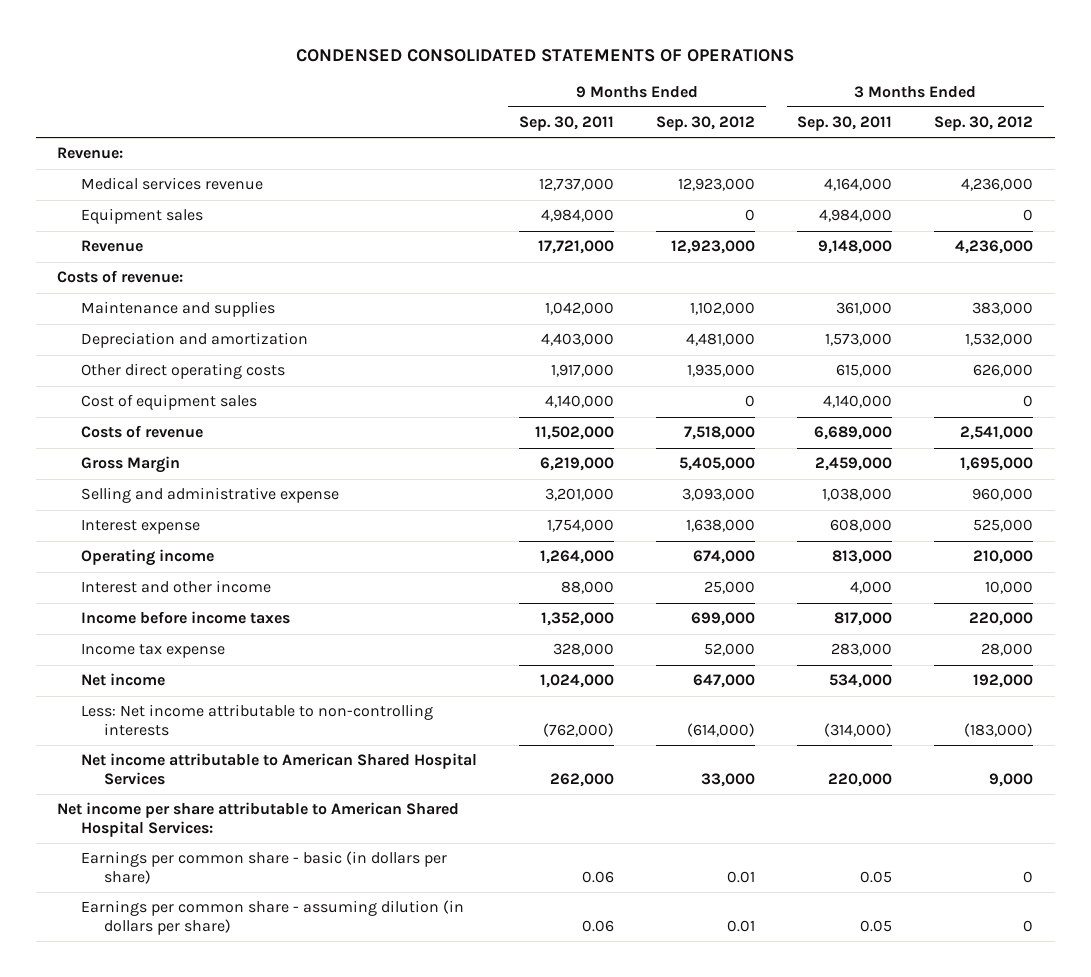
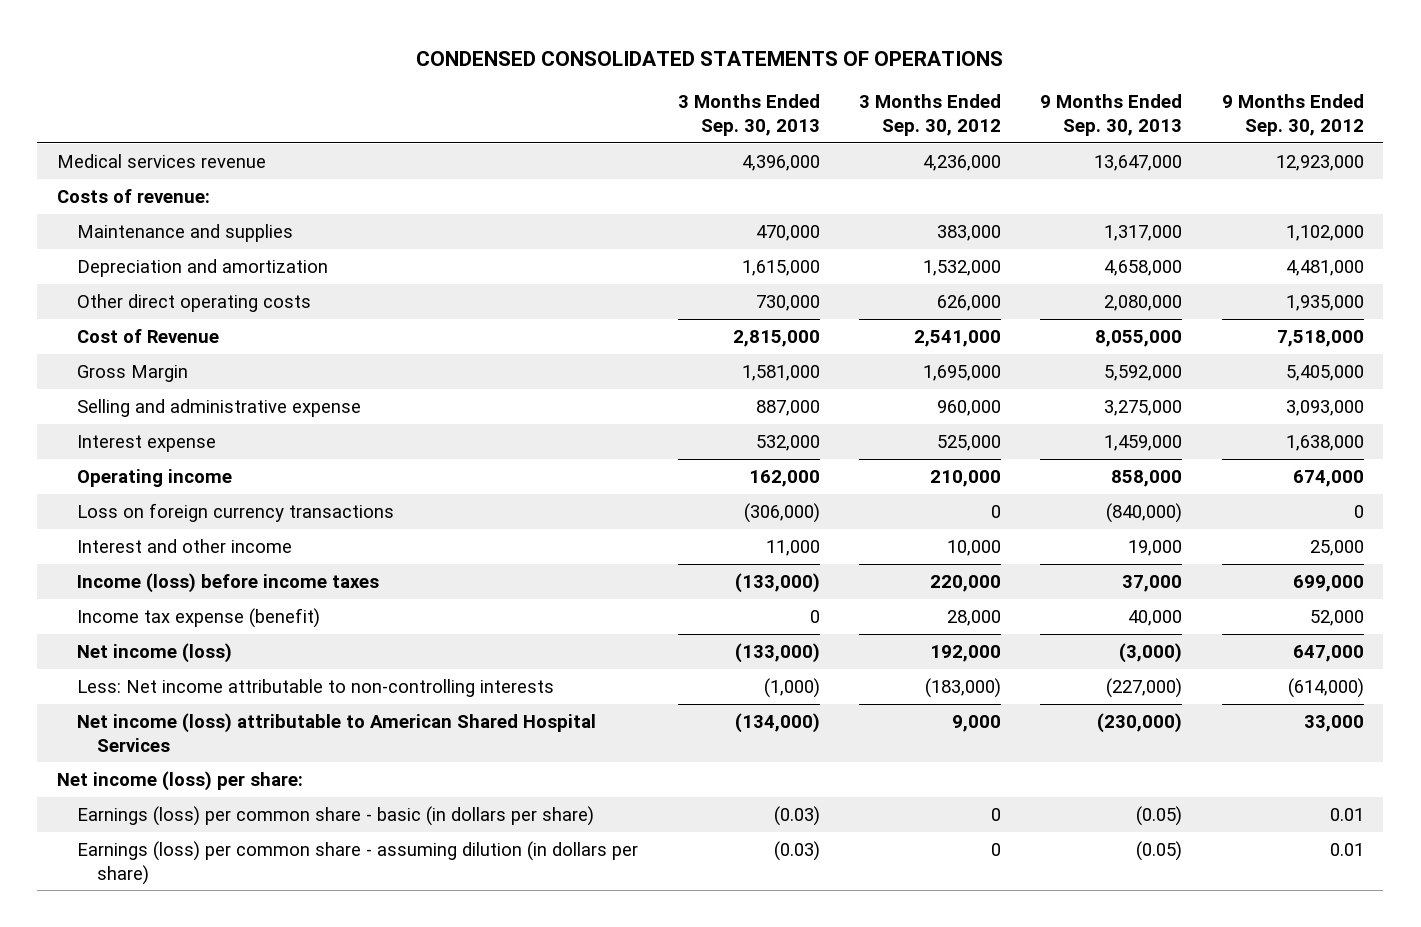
[518,116,614,132] Sep. 30, 2011 -> none
[797,116,893,132] Sep. 30, 2011 -> none
none -> [677,94,820,136] 3 Months Ended Sep. 30, 2013
none -> [1040,94,1183,136] 9 Months Ended Sep. 30, 2013
[57,147,124,160] Revenue: -> none
[80,208,203,225] Equipment sales -> none
[80,240,143,253] Revenue -> none
[80,394,257,411] Cost of equipment sales -> none
[80,425,203,439] Costs of revenue -> [77,328,220,343] Cost of Revenue
none -> [77,502,395,522] Loss on foreign currency transactions
[80,611,290,625] Income before income taxes -> [77,572,380,593] Income (loss) before income taxes
[80,643,225,659] Income tax expense -> [77,607,321,628] Income tax expense (benefit)
[80,673,165,687] Net income -> [77,642,233,663] Net income (loss)
[80,753,477,786] Net income attributable to American Shared Hospital Services -> [77,712,597,752] Net income (loss) attributable to American Shared Hospital Services
[57,802,460,838] Net income per share attributable to American Shared Hospital Services: -> [57,770,304,791] Net income (loss) per share:
[80,851,447,885] Earnings per common share - basic (in dollars per share) -> [77,805,595,826] Earnings (loss) per common share - basic (in dollars per share)
[80,900,464,936] Earnings per common share - assuming dilution (in dollars per share) -> [77,840,639,885] Earnings (loss) per common share - assuming dilution (in dollars per share)

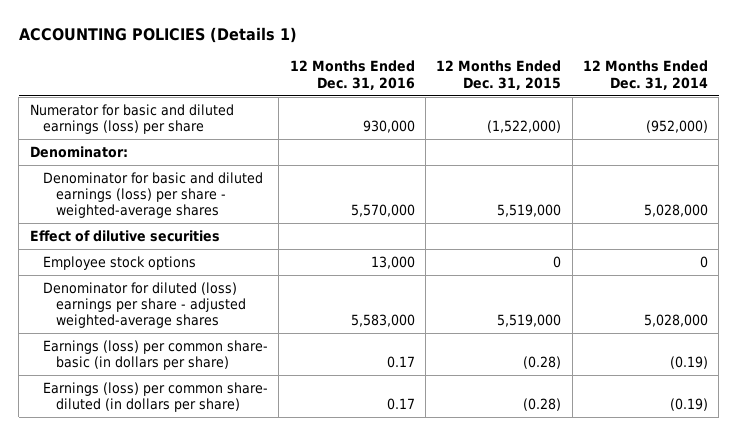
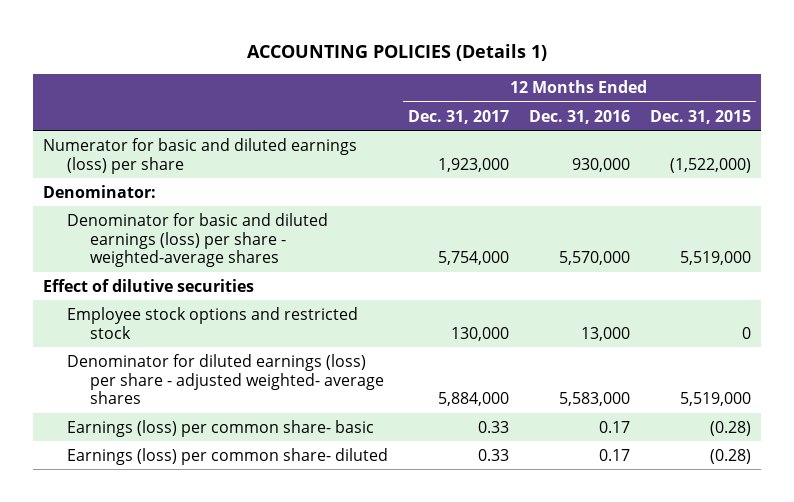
[582,60,708,90] 12 Months Ended Dec. 31, 2014 -> none
none -> [407,109,509,124] Dec. 31, 2017
[43,255,197,270] Employee stock options -> [66,306,358,339] Employee stock options and restricted stock
[43,281,247,329] Denominator for diluted (loss) earnings per share - adjusted weighted-average shares -> [66,353,384,405] Denominator for diluted earnings (loss) per share - adjusted weighted- average shares
[43,339,269,371] Earnings (loss) per common share- basic (in dollars per share) -> [66,419,374,437] Earnings (loss) per common share- basic
[43,381,269,413] Earnings (loss) per common share- diluted (in dollars per share) -> [66,447,388,465] Earnings (loss) per common share- diluted

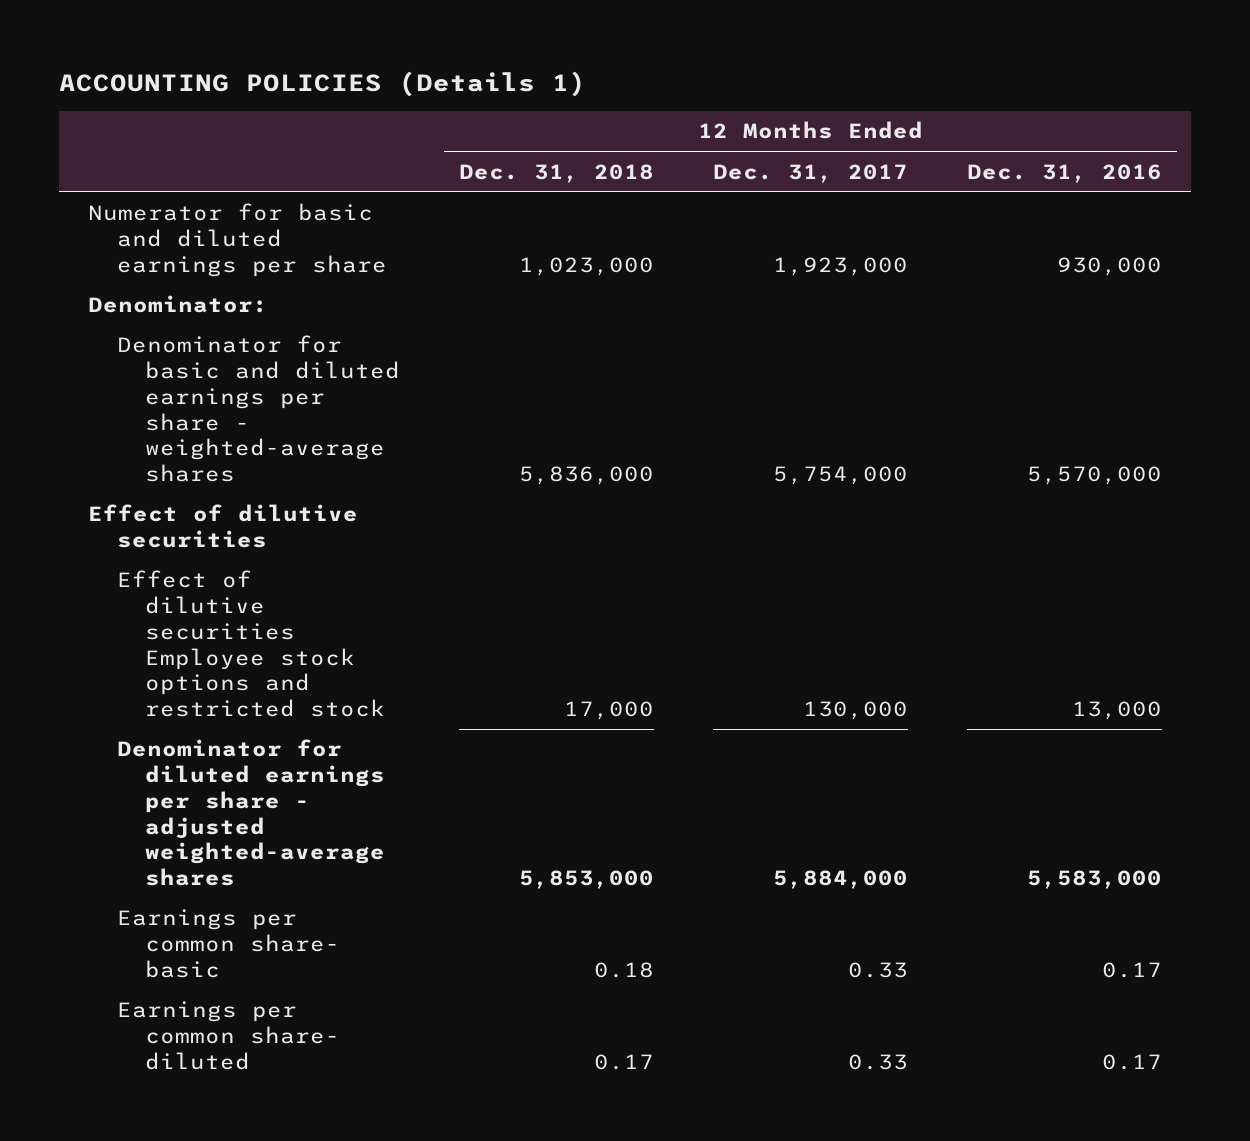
[649,109,751,124] Dec. 31, 2015 -> none
none -> [459,163,655,183] Dec. 31, 2018
[43,137,358,174] Numerator for basic and diluted earnings (loss) per share -> [88,203,387,277] Numerator for basic and diluted earnings per share
[66,212,328,268] Denominator for basic and diluted earnings (loss) per share - weighted-average shares -> [116,335,401,483] Denominator for basic and diluted earnings per share - weighted-average shares
[66,306,358,339] Employee stock options and restricted stock -> [116,570,386,718] Effect of dilutive securities Employee stock options and restricted stock
[66,353,384,405] Denominator for diluted earnings (loss) per share - adjusted weighted- average shares -> [116,739,386,887] Denominator for diluted earnings per share - adjusted weighted-average shares
[66,419,374,437] Earnings (loss) per common share- basic -> [116,909,341,978] Earnings per common share- basic
[66,447,388,465] Earnings (loss) per common share- diluted -> [116,1001,341,1070] Earnings per common share- diluted

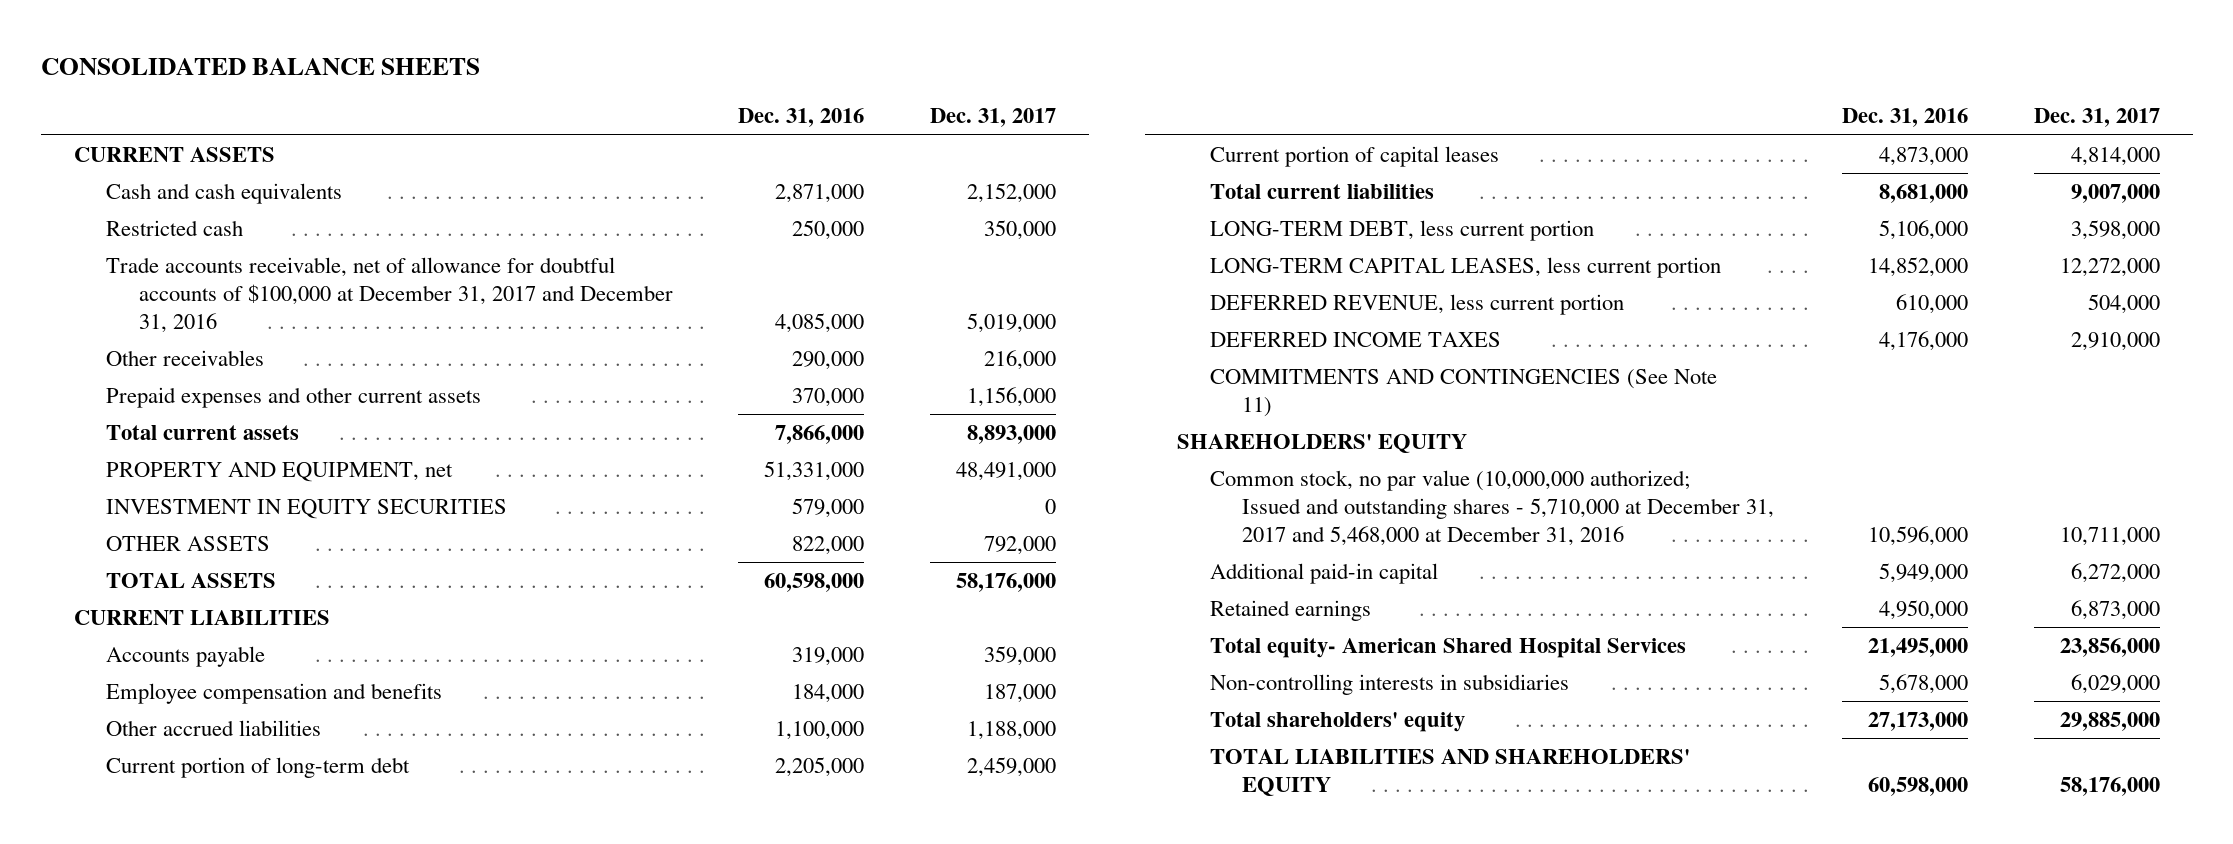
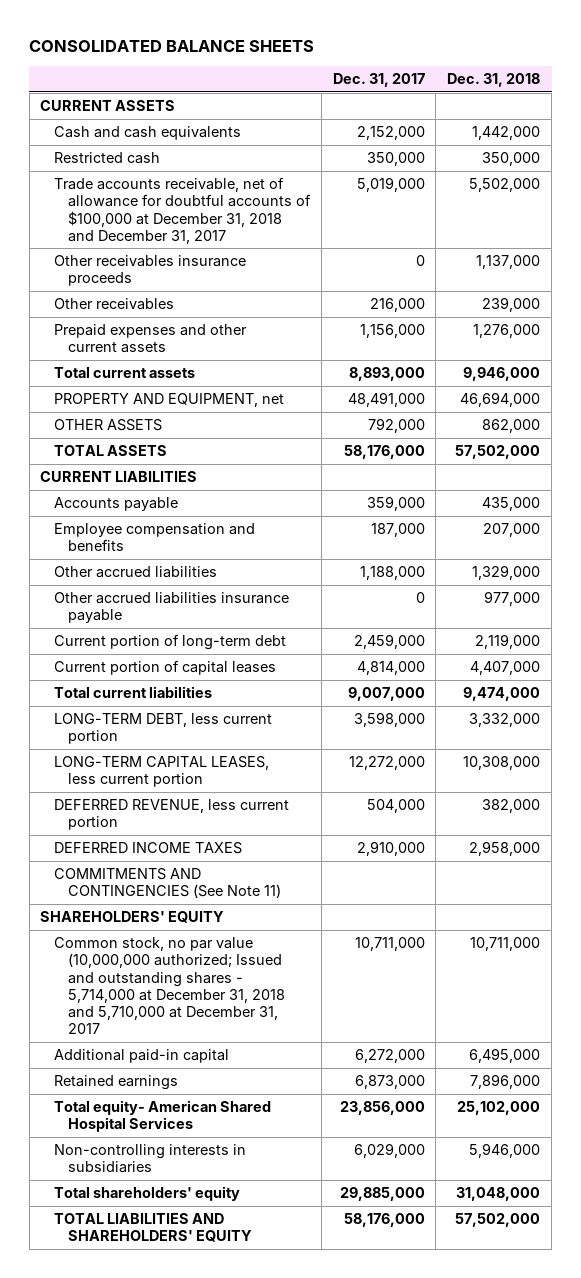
[738,108,865,128] Dec. 31, 2016 -> none
none -> [447,73,541,88] Dec. 31, 2018
[106,256,673,334] Trade accounts receivable, net of allowance for doubtful accounts of $100,000 at December 31, 2017 and December 31, 2016 -> [54,177,311,244] Trade accounts receivable, net of allowance for doubtful accounts of $100,000 at December 31, 2018 and December 31, 2017
none -> [54,255,247,287] Other receivables insurance proceeds
[106,498,508,519] INVESTMENT IN EQUITY SECURITIES -> none
none -> [54,592,290,624] Other accrued liabilities insurance payable
[1209,469,1775,547] Common stock, no par value (10,000,000 authorized; Issued and outstanding shares - 5,710,000 at December 31, 2017 and 5,468,000 at December 31, 2016 -> [54,937,285,1035] Common stock, no par value (10,000,000 authorized; Issued and outstanding shares - 5,714,000 at December 31, 2018 and 5,710,000 at December 31, 2017

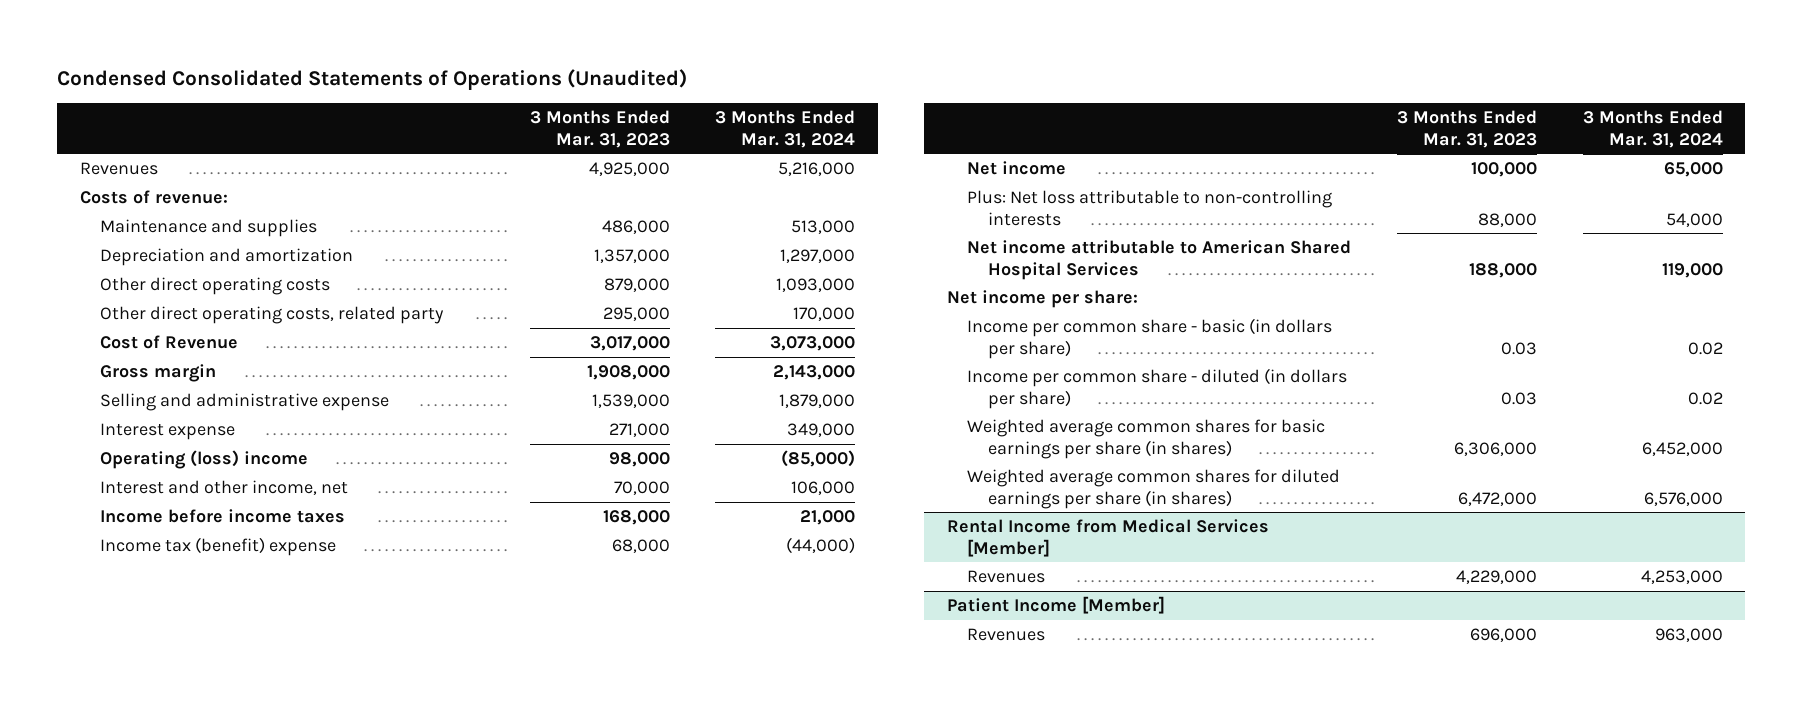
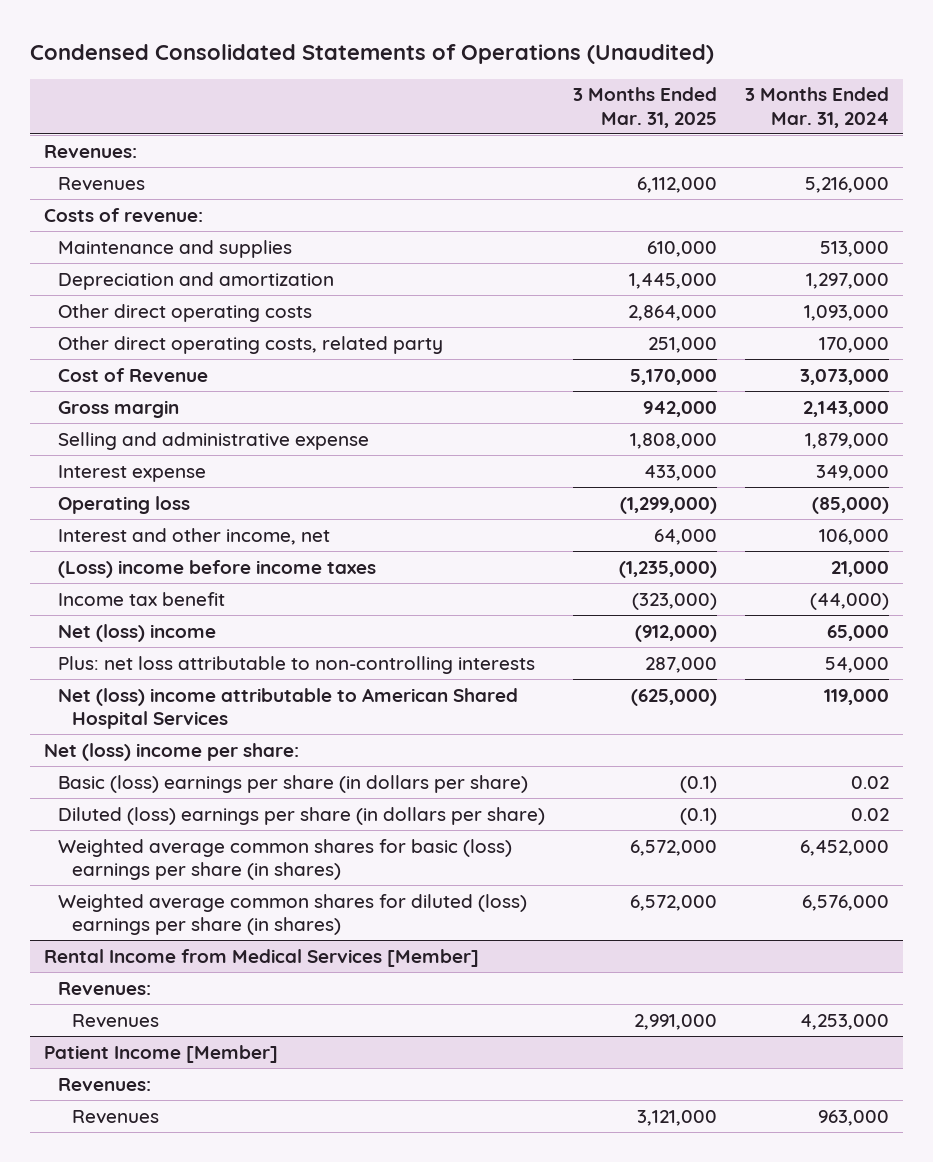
[529,110,670,148] 3 Months Ended Mar. 31, 2023 -> none
none -> [572,87,717,128] 3 Months Ended Mar. 31, 2025
none -> [43,144,137,158] Revenues:
[100,450,309,470] Operating (loss) income -> [58,495,191,514] Operating loss
[100,509,346,524] Income before income taxes -> [58,559,377,578] (Loss) income before income taxes
[100,537,337,557] Income tax (benefit) expense -> [58,591,226,606] Income tax benefit
[967,161,1067,176] Net income -> [58,623,217,642] Net (loss) income
[967,190,1333,226] Plus: Net loss attributable to non-controlling interests -> [58,655,536,674] Plus: net loss attributable to non-controlling interests
[967,240,1352,280] Net income attributable to American Shared Hospital Services -> [58,687,519,729] Net (loss) income attributable to American Shared Hospital Services
[946,290,1138,309] Net income per share: -> [43,742,299,761] Net (loss) income per share:
[967,318,1333,359] Income per common share - basic (in dollars per share) -> [58,774,529,793] Basic (loss) earnings per share (in dollars per share)
[967,368,1348,409] Income per common share - diluted (in dollars per share) -> [58,806,546,825] Diluted (loss) earnings per share (in dollars per share)
[967,419,1326,459] Weighted average common shares for basic earnings per share (in shares) -> [58,838,513,880] Weighted average common shares for basic (loss) earnings per share (in shares)
[967,469,1341,509] Weighted average common shares for diluted earnings per share (in shares) -> [58,893,528,935] Weighted average common shares for diluted (loss) earnings per share (in shares)
none -> [58,981,152,995] Revenues:
none -> [58,1077,152,1091] Revenues:

